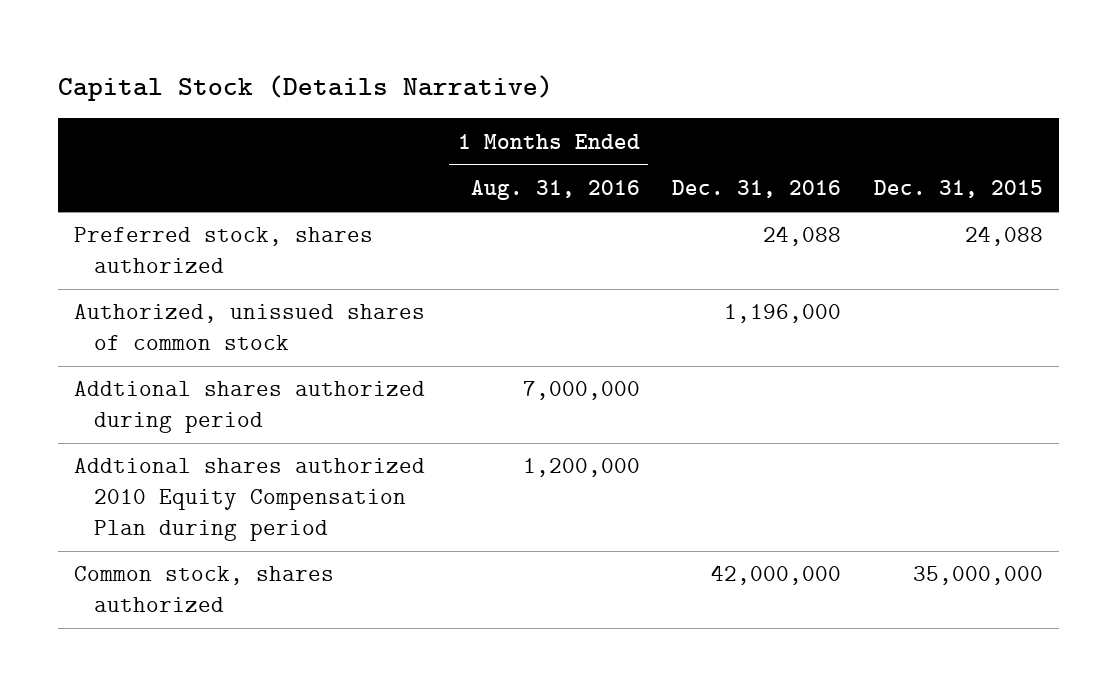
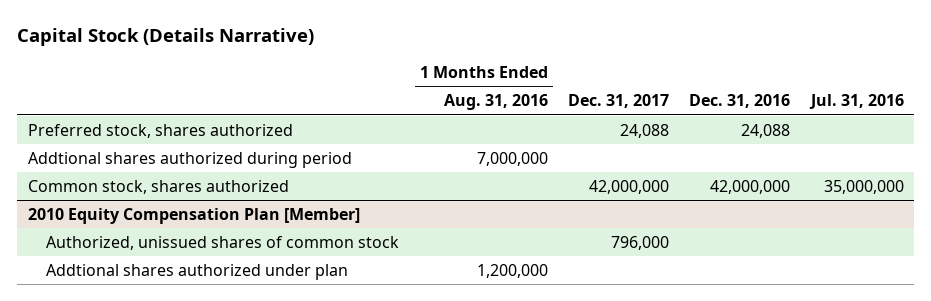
[873,180,1043,199] Dec. 31, 2015 -> none
none -> [568,94,670,109] Dec. 31, 2017
none -> [808,94,904,110] Jul. 31, 2016
[73,304,425,351] Authorized, unissued shares of common stock -> none
[73,458,425,541] Addtional shares authorized 2010 Equity Compensation Plan during period -> none
none -> [27,207,360,224] 2010 Equity Compensation Plan [Member]
none -> [46,235,400,250] Authorized, unissued shares of common stock
none -> [46,263,349,280] Addtional shares authorized under plan

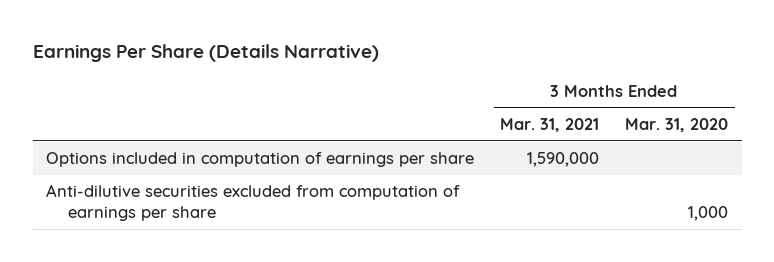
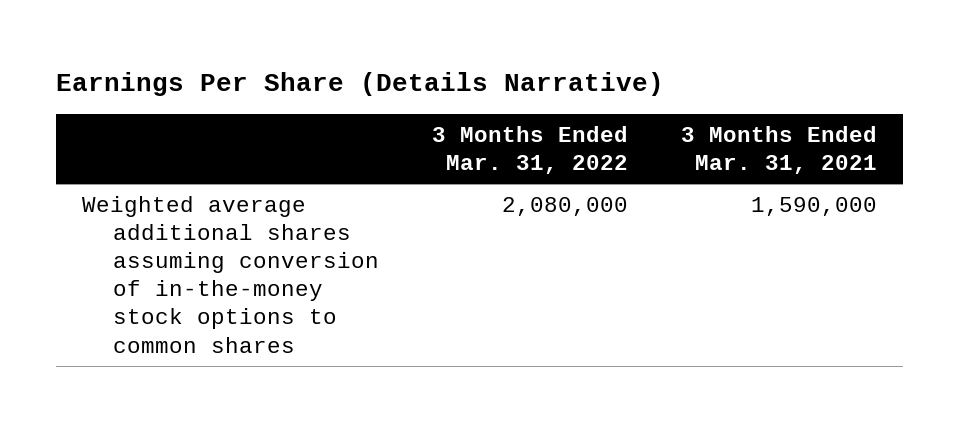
[625,118,729,133] Mar. 31, 2020 -> none
none -> [432,126,629,175] 3 Months Ended Mar. 31, 2022
[45,184,460,222] Anti-dilutive securities excluded from computation of earnings per share -> none
[45,152,474,168] Options included in computation of earnings per share -> [82,196,380,353] Weighted average additional shares assuming conversion of in-the-money stock options to common shares

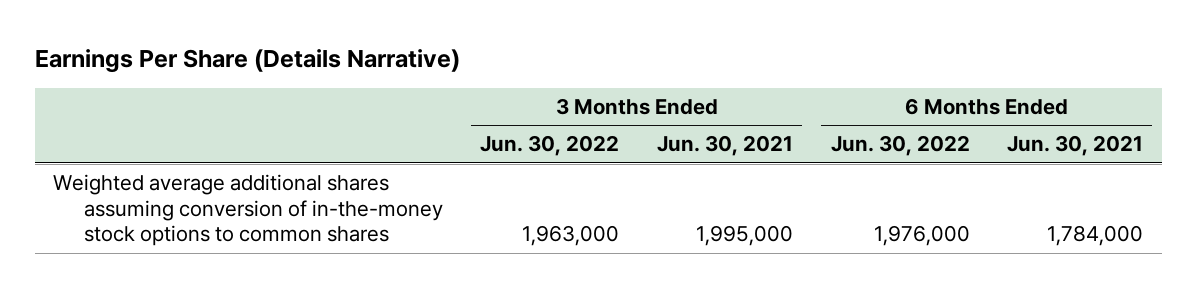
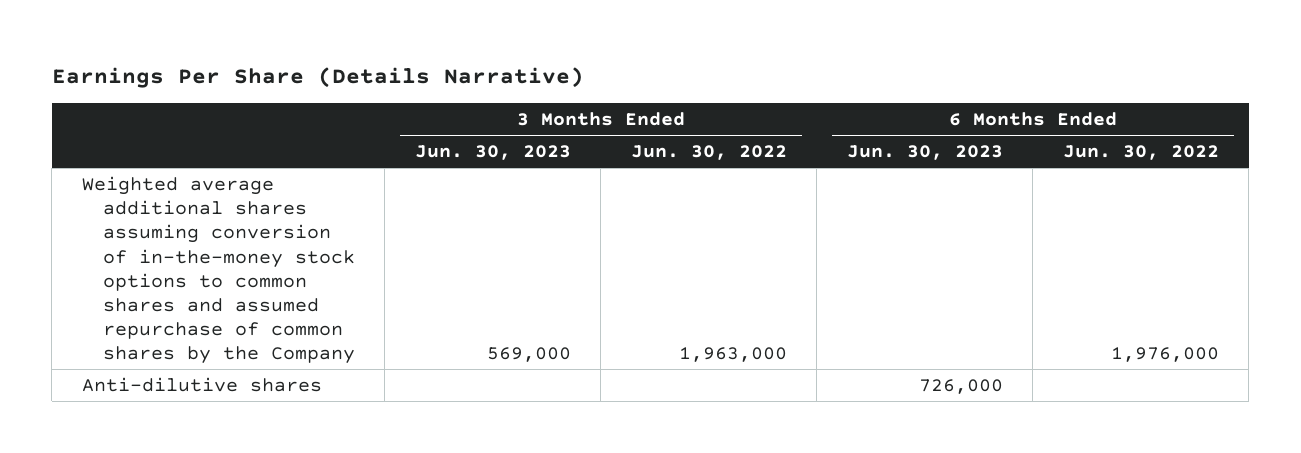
[657,135,794,157] Jun. 30, 2021 -> none
[1007,135,1144,157] Jun. 30, 2021 -> none
none -> [414,145,571,161] Jun. 30, 2023
none -> [846,145,1003,161] Jun. 30, 2023
[53,174,443,247] Weighted average additional shares assuming conversion of in-the-money stock options to common shares -> [81,175,355,365] Weighted average additional shares assuming conversion of in-the-money stock options to common shares and assumed repurchase of common shares by the Company
none -> [81,376,322,392] Anti-dilutive shares

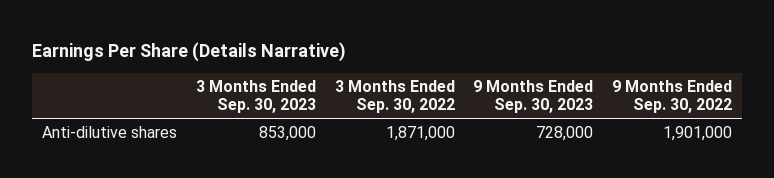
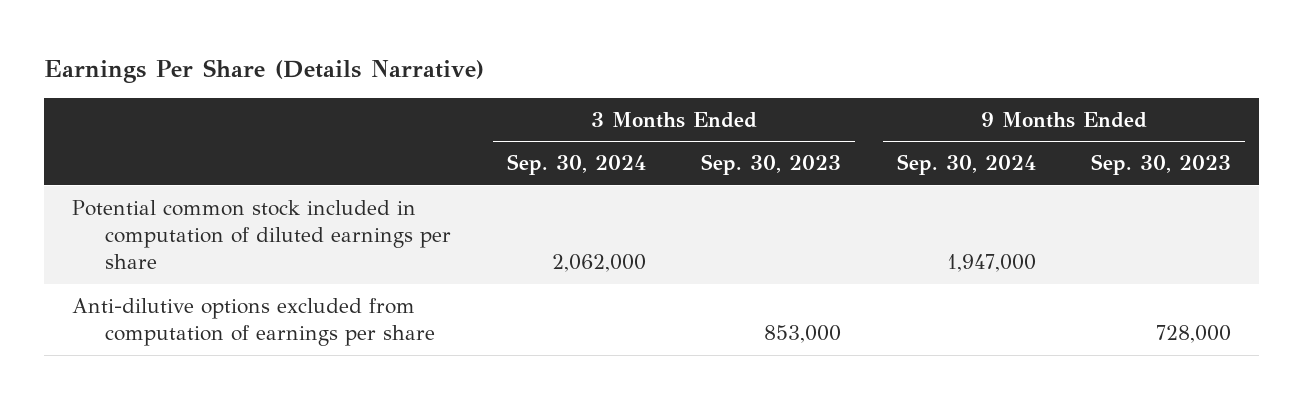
[334,79,455,114] 3 Months Ended Sep. 30, 2022 -> none
[612,79,733,114] 9 Months Ended Sep. 30, 2022 -> none
none -> [506,154,646,176] Sep. 30, 2024
none -> [896,154,1036,176] Sep. 30, 2024
none -> [72,199,452,270] Potential common stock included in computation of diluted earnings per share
[41,126,177,139] Anti-dilutive shares -> [72,297,436,347] Anti-dilutive options excluded from computation of earnings per share

